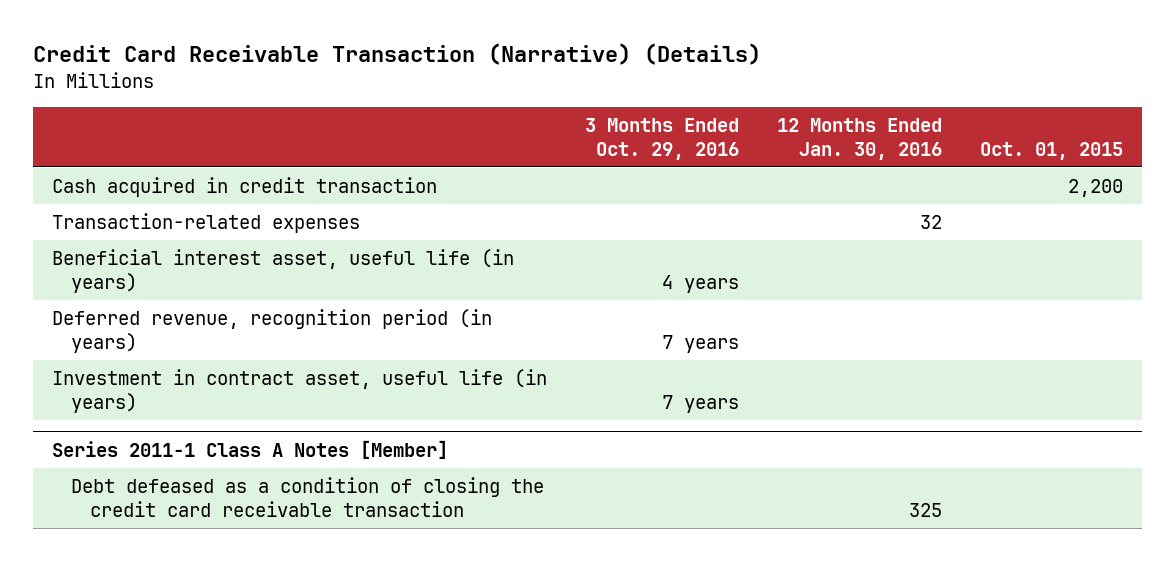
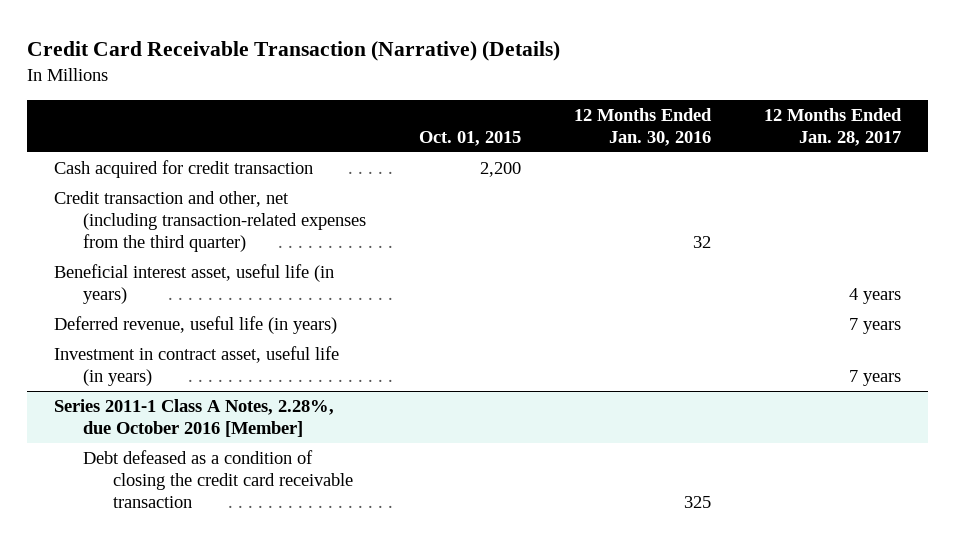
[585,117,740,160] 3 Months Ended Oct. 29, 2016 -> none
none -> [764,107,903,146] 12 Months Ended Jan. 28, 2017
[52,176,438,197] Cash acquired in credit transaction -> [54,160,314,179] Cash acquired for credit transaction
[52,212,361,233] Transaction-related expenses -> [54,191,367,253] Credit transaction and other, net (including transaction-related expenses from the third quarter)
[52,308,493,353] Deferred revenue, recognition period (in years) -> [54,316,338,335] Deferred revenue, useful life (in years)
[52,439,449,459] Series 2011-1 Class A Notes [Member] -> [54,399,335,438] Series 2011-1 Class A Notes, 2.28%, due October 2016 [Member]

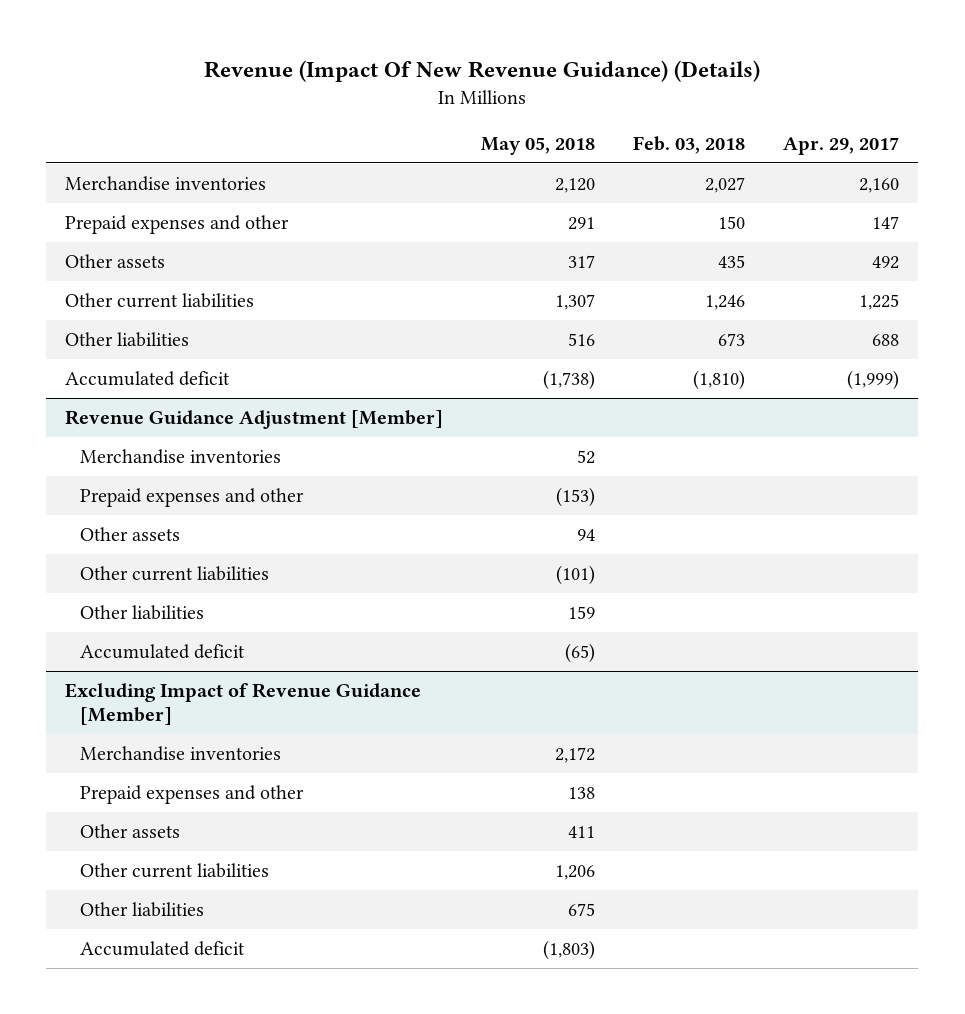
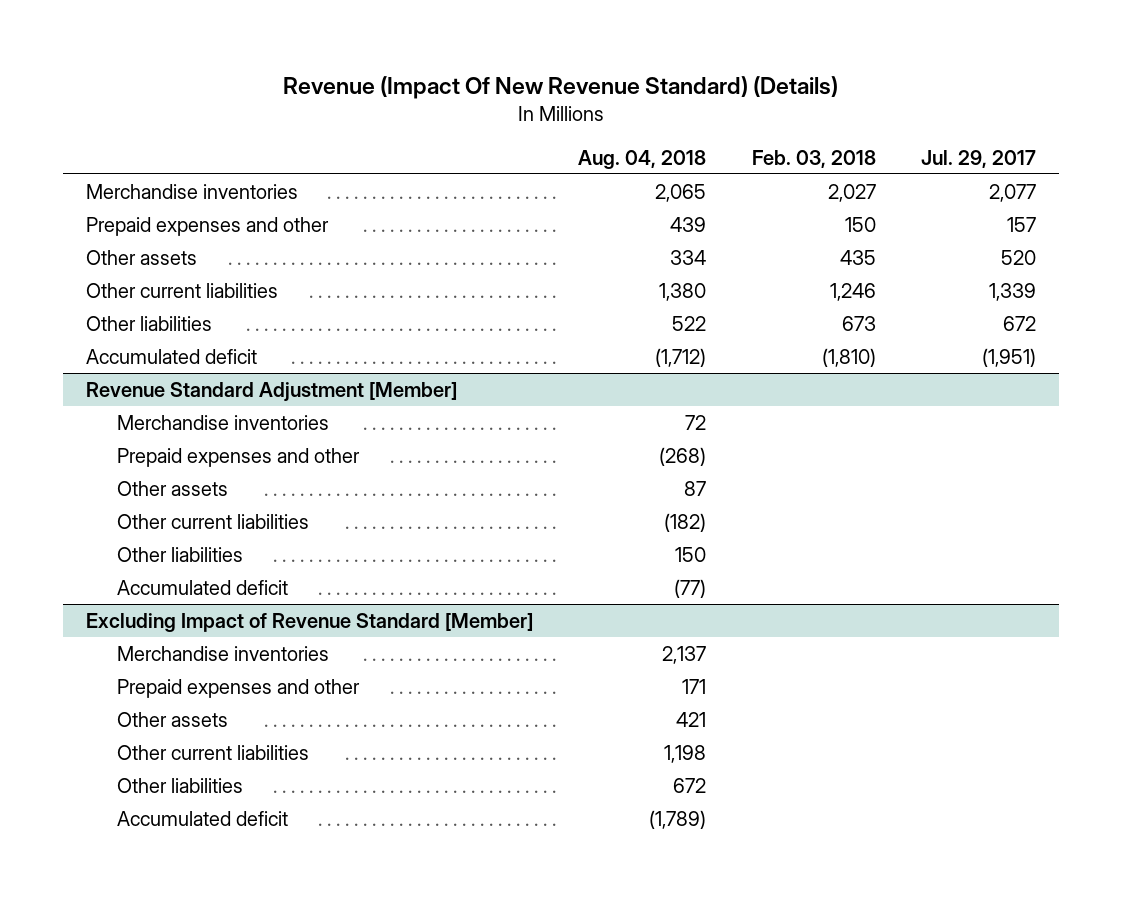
[204,60,761,83] Revenue (Impact Of New Revenue Guidance) (Details) -> [283,76,839,100] Revenue (Impact Of New Revenue Standard) (Details)
[481,136,596,155] May 05, 2018 -> none
[783,136,900,155] Apr. 29, 2017 -> none
none -> [578,149,707,169] Aug. 04, 2018
none -> [921,149,1037,168] Jul. 29, 2017
[65,409,444,429] Revenue Guidance Adjustment [Member] -> [85,381,457,402] Revenue Standard Adjustment [Member]
[65,682,422,726] Excluding Impact of Revenue Guidance [Member] -> [85,612,533,632] Excluding Impact of Revenue Standard [Member]

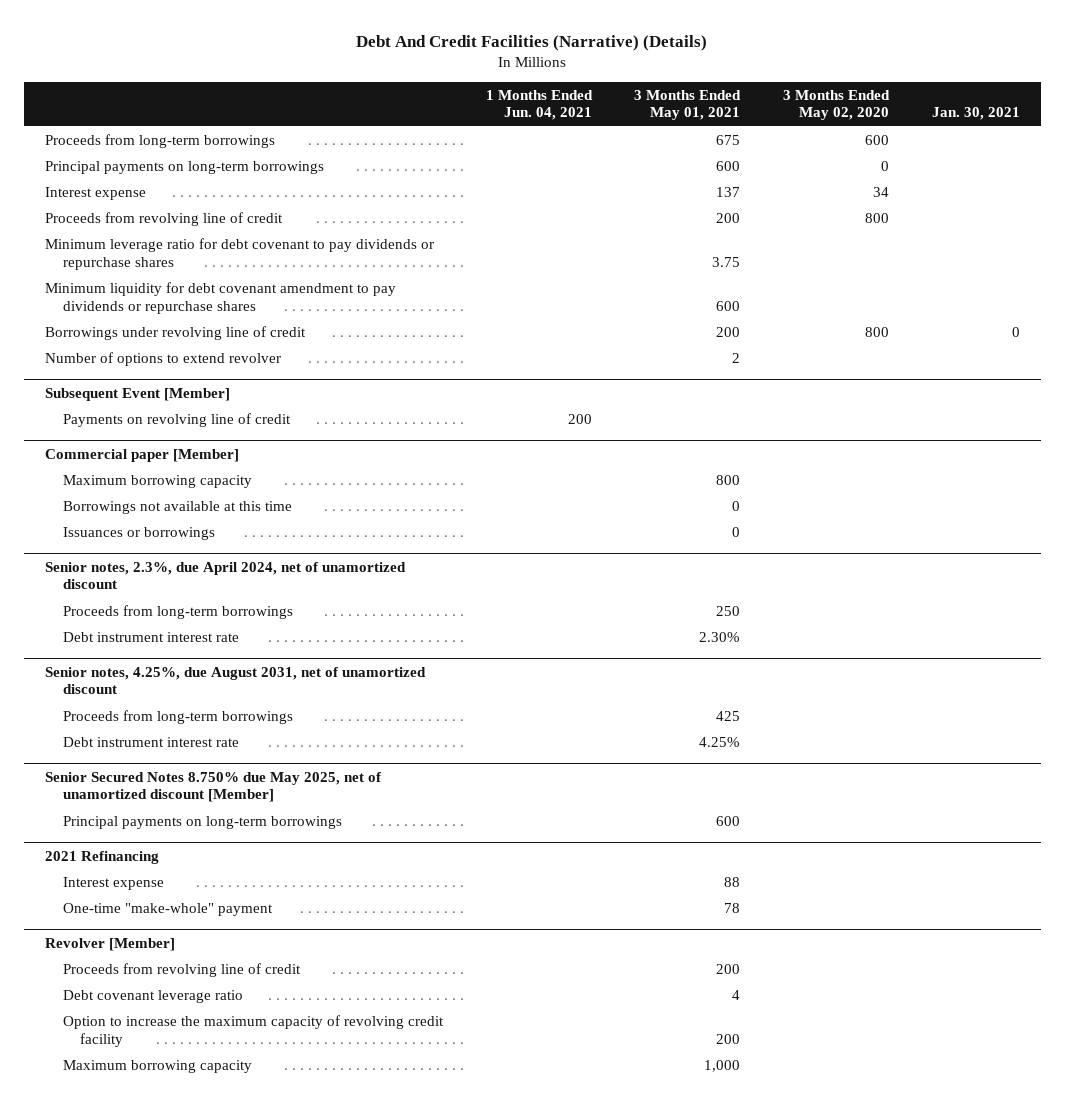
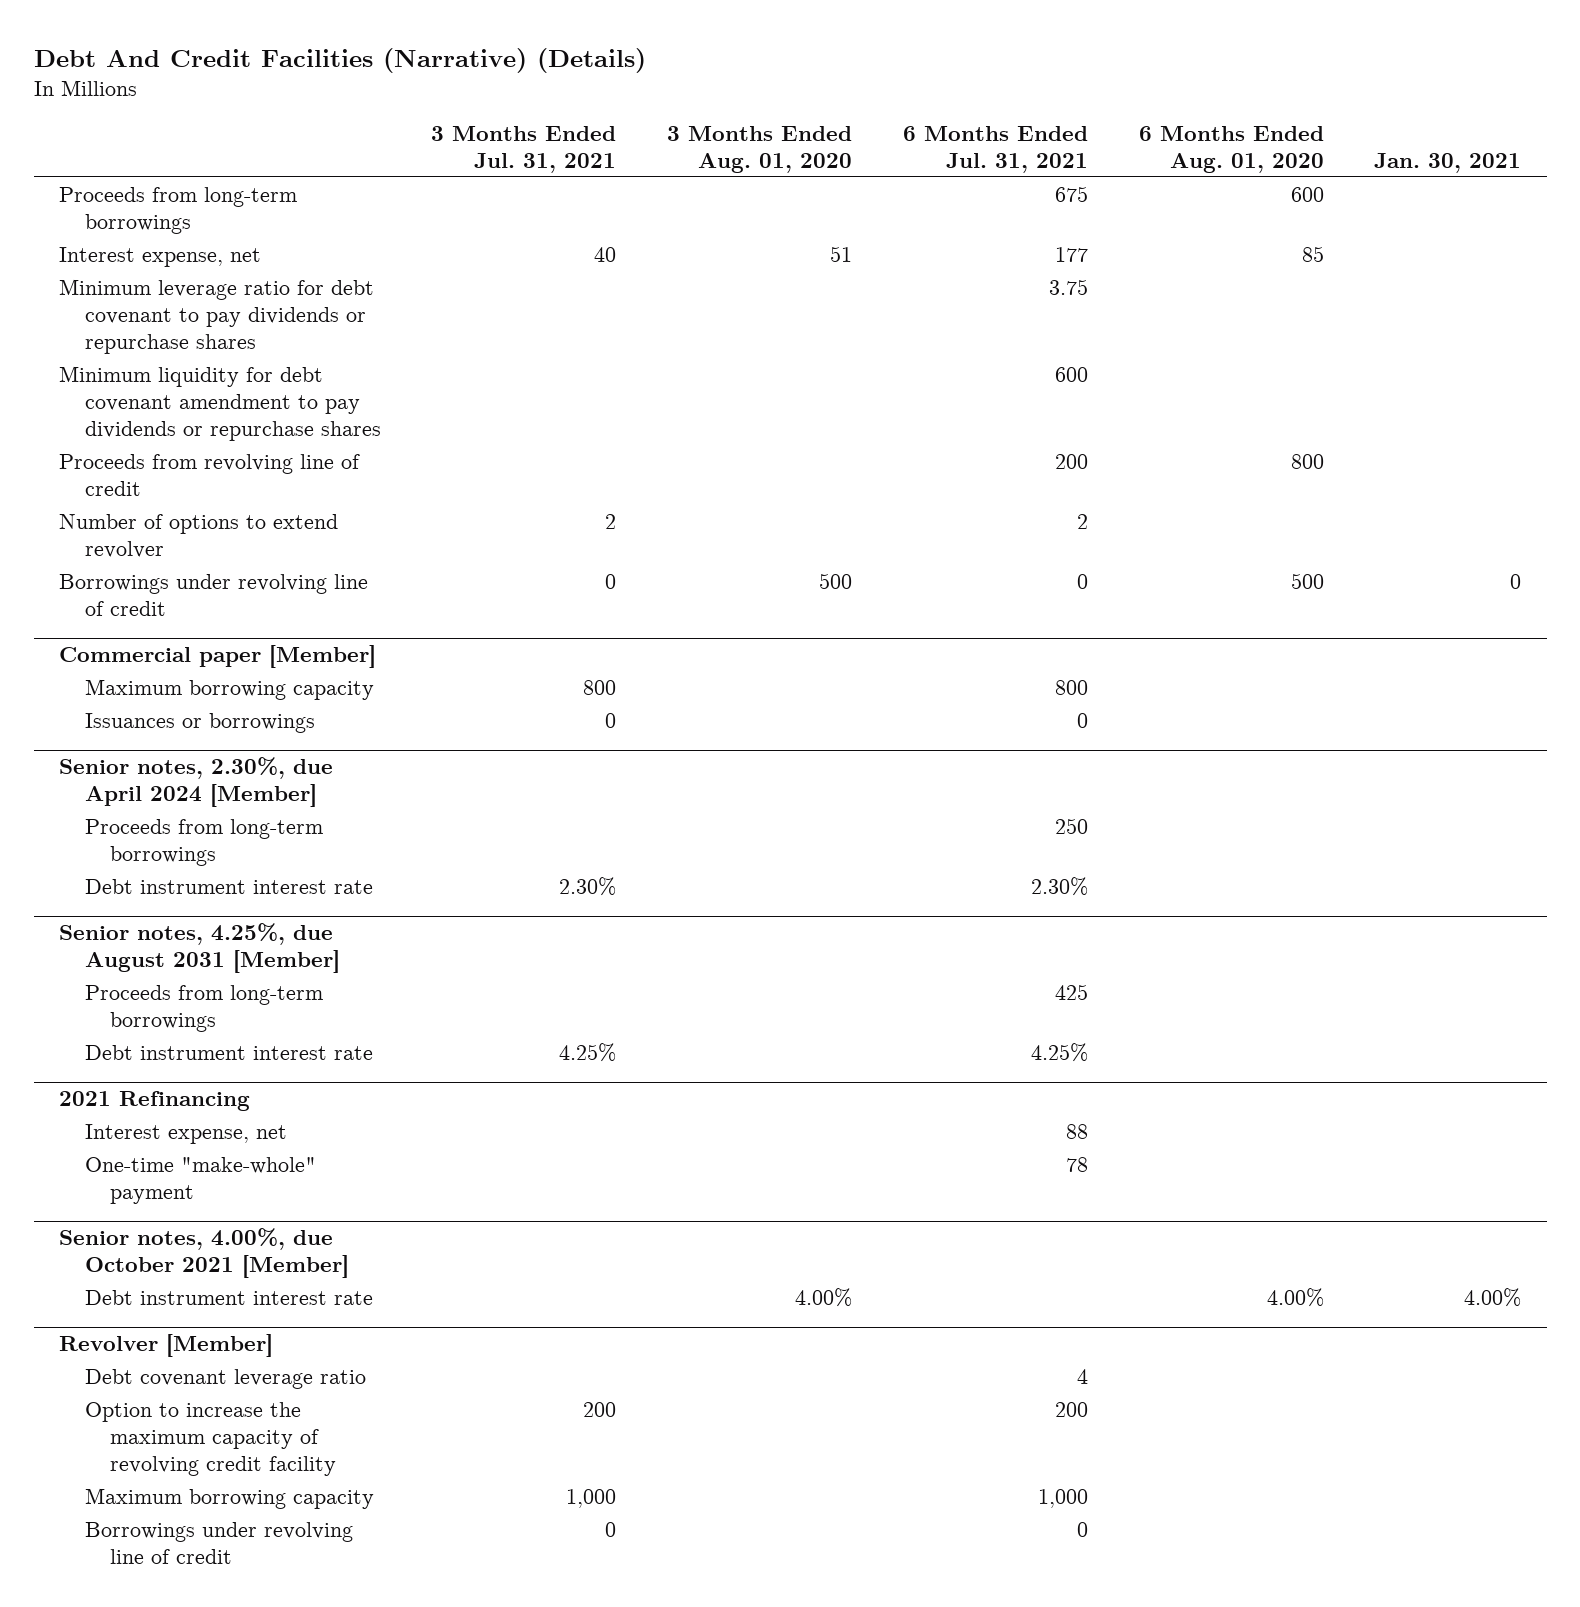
[485,89,593,121] 1 Months Ended Jun. 04, 2021 -> none
[634,89,742,121] 3 Months Ended May 01, 2021 -> none
[783,89,891,121] 3 Months Ended May 02, 2020 -> none
none -> [431,125,617,173] 3 Months Ended Jul. 31, 2021
none -> [667,125,853,173] 3 Months Ended Aug. 01, 2020
none -> [902,125,1088,173] 6 Months Ended Jul. 31, 2021
none -> [1138,125,1324,173] 6 Months Ended Aug. 01, 2020
[45,160,325,174] Principal payments on long-term borrowings -> none
[45,186,147,200] Interest expense -> [58,246,261,267] Interest expense, net
[45,211,284,226] Proceeds from revolving line of credit -> [58,453,360,496] Proceeds from revolving line of credit
[45,387,231,401] Subsequent Event [Member] -> none
[62,412,291,427] Payments on revolving line of credit -> none
[45,325,307,340] Borrowings under revolving line of credit -> [58,573,368,616] Borrowings under revolving line of credit
[62,500,292,514] Borrowings not available at this time -> none
[45,561,407,590] Senior notes, 2.3%, due April 2024, net of unamortized discount -> [58,757,333,808] Senior notes, 2.30%, due April 2024 [Member]
[45,666,427,695] Senior notes, 4.25%, due August 2031, net of unamortized discount -> [58,923,340,974] Senior notes, 4.25%, due August 2031 [Member]
[45,771,383,803] Senior Secured Notes 8.750% due May 2025, net of unamortized discount [Member] -> none
[62,815,342,829] Principal payments on long-term borrowings -> none
[62,876,164,890] Interest expense -> [84,1123,287,1144] Interest expense, net
none -> [58,1228,349,1279] Senior notes, 4.00%, due October 2021 [Member]
none -> [84,1289,373,1305] Debt instrument interest rate
[62,962,301,977] Proceeds from revolving line of credit -> none
none -> [84,1521,353,1564] Borrowings under revolving line of credit

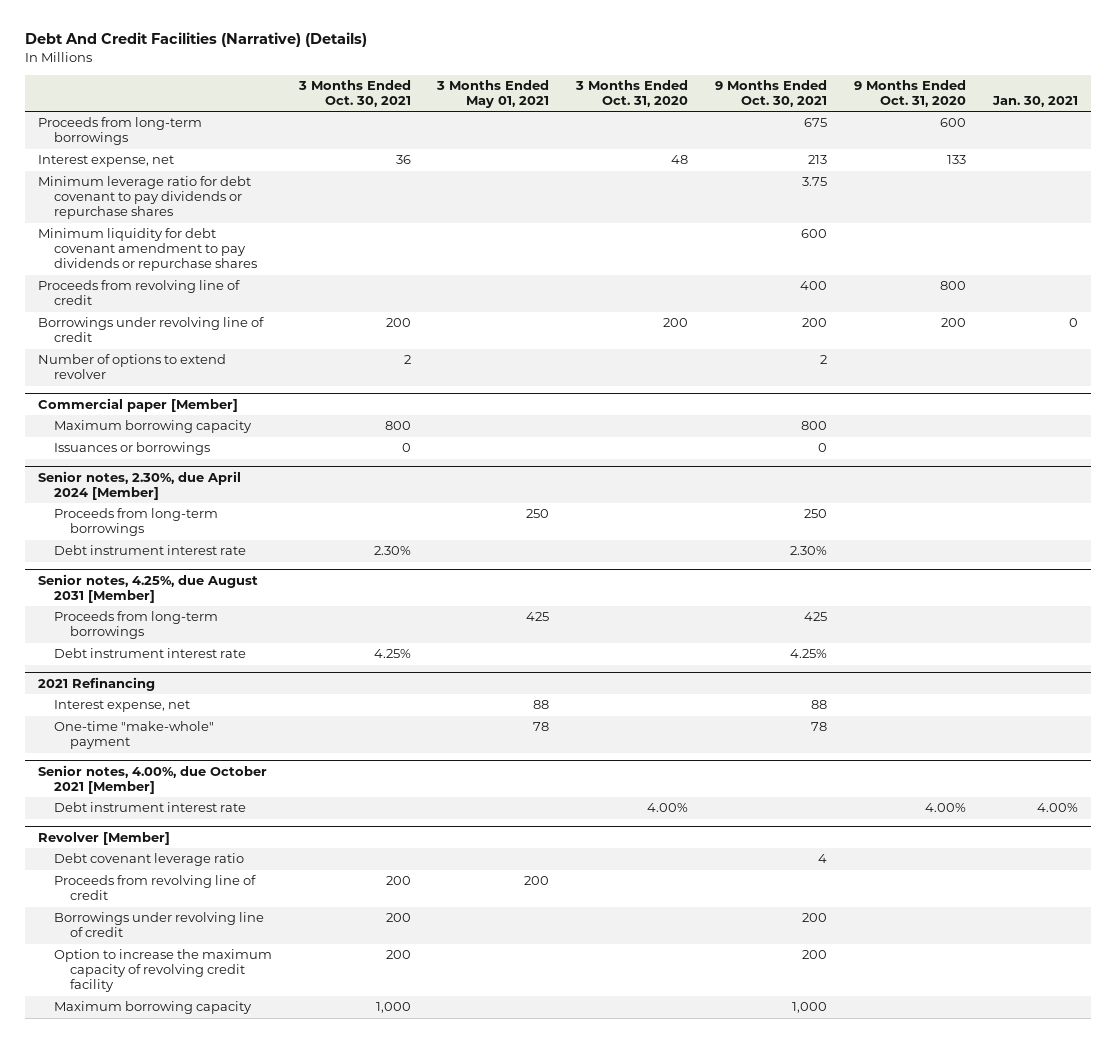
[431,125,617,173] 3 Months Ended Jul. 31, 2021 -> none
[667,125,853,173] 3 Months Ended Aug. 01, 2020 -> none
[902,125,1088,173] 6 Months Ended Jul. 31, 2021 -> none
[1138,125,1324,173] 6 Months Ended Aug. 01, 2020 -> none
none -> [297,79,411,107] 3 Months Ended Oct. 30, 2021
none -> [436,79,550,108] 3 Months Ended May 01, 2021
none -> [575,79,689,107] 3 Months Ended Oct. 31, 2020
none -> [715,79,828,107] 9 Months Ended Oct. 30, 2021
none -> [854,79,967,107] 9 Months Ended Oct. 31, 2020
[58,513,338,558] Number of options to extend revolver -> [38,354,227,380] Number of options to extend revolver
none -> [53,875,256,901] Proceeds from revolving line of credit
[84,1521,353,1564] Borrowings under revolving line of credit -> [53,912,264,938] Borrowings under revolving line of credit

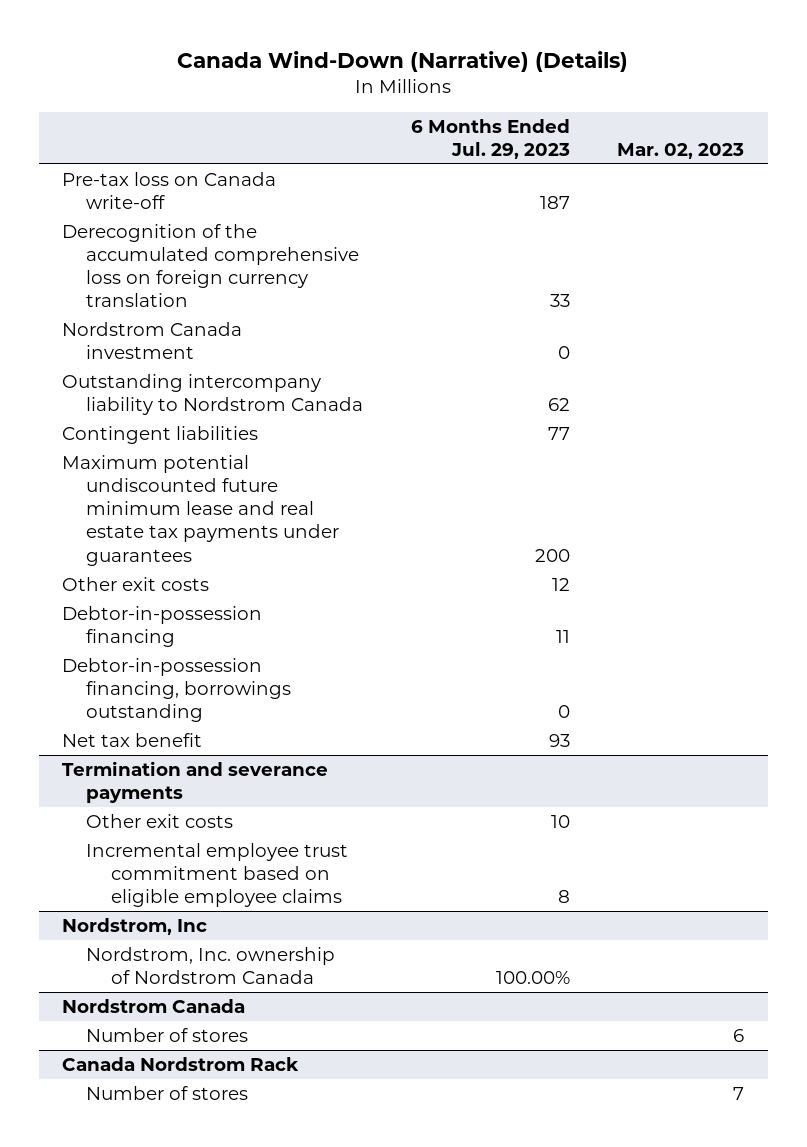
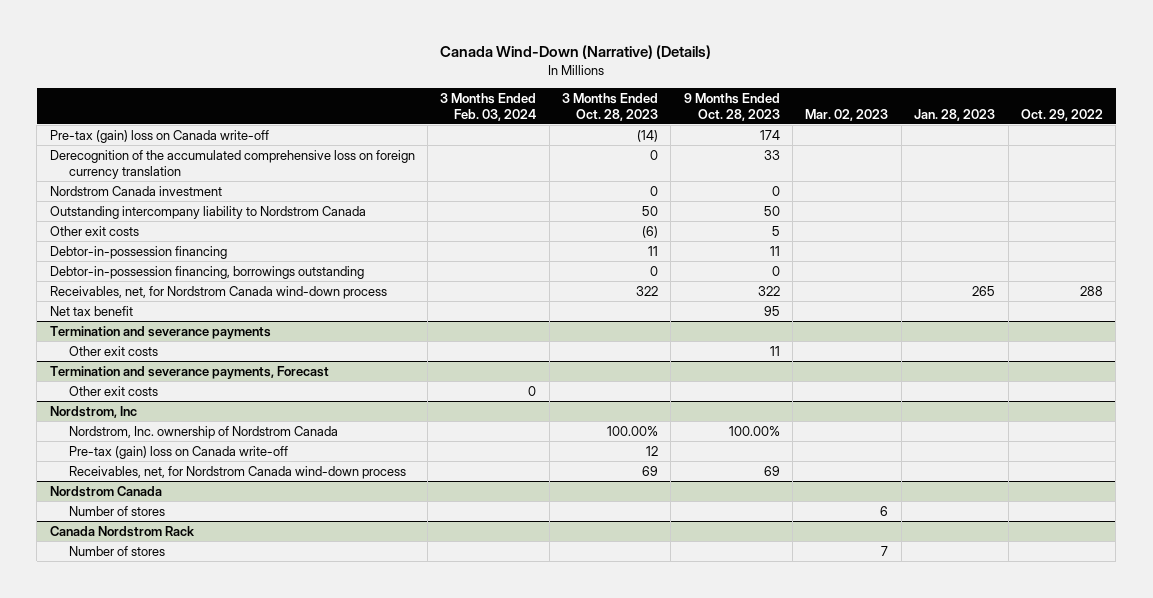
[410,118,570,159] 6 Months Ended Jul. 29, 2023 -> none
none -> [440,92,537,121] 3 Months Ended Feb. 03, 2024
none -> [562,92,659,121] 3 Months Ended Oct. 28, 2023
none -> [683,92,780,121] 9 Months Ended Oct. 28, 2023
none -> [914,108,996,121] Jan. 28, 2023
none -> [1020,108,1103,121] Oct. 29, 2022
[62,171,277,210] Pre-tax loss on Canada write-off -> [49,129,269,143] Pre-tax (gain) loss on Canada write-off
[62,425,259,444] Contingent liabilities -> none
[62,454,340,566] Maximum potential undiscounted future minimum lease and real estate tax payments under guarantees -> none
none -> [49,285,387,299] Receivables, net, for Nordstrom Canada wind-down process
[86,842,349,908] Incremental employee trust commitment based on eligible employee claims -> none
none -> [49,365,329,379] Termination and severance payments, Forecast
none -> [68,385,158,396] Other exit costs
none -> [68,445,288,459] Pre-tax (gain) loss on Canada write-off
none -> [68,465,406,479] Receivables, net, for Nordstrom Canada wind-down process

